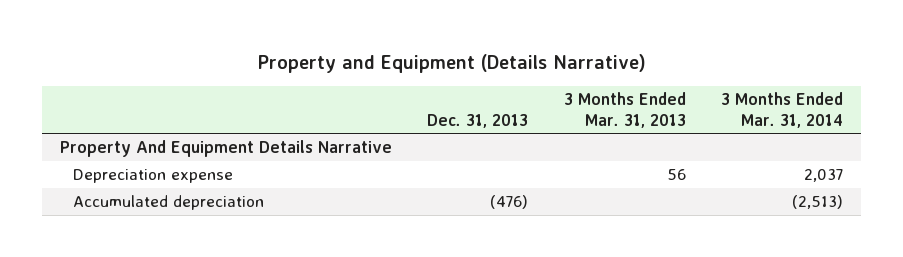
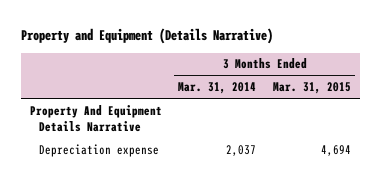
[427,113,529,128] Dec. 31, 2013 -> none
[563,92,686,128] 3 Months Ended Mar. 31, 2013 -> none
none -> [273,82,352,95] Mar. 31, 2015
[72,195,264,211] Accumulated depreciation -> none

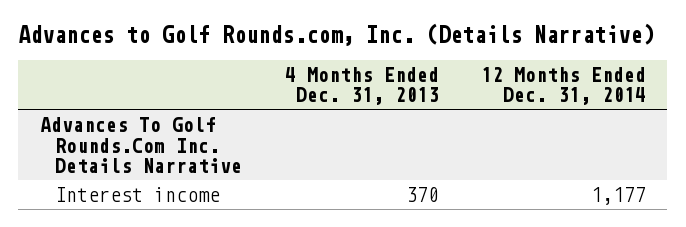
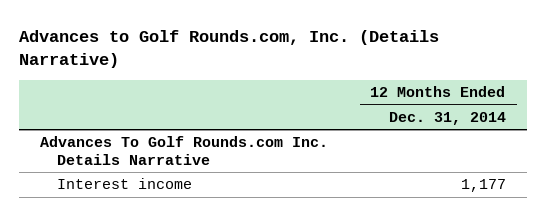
[284,66,439,106] 4 Months Ended Dec. 31, 2013 -> none
[39,117,242,174] Advances To Golf Rounds.Com Inc. Details Narrative -> [40,136,329,166] Advances To Golf Rounds.com Inc. Details Narrative

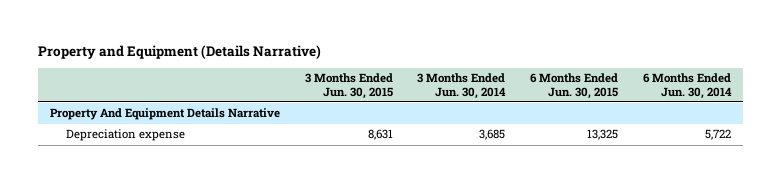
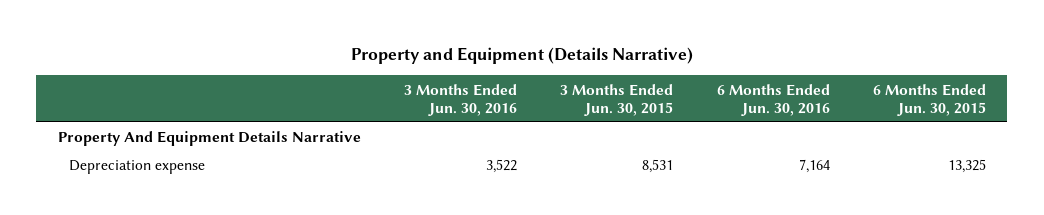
[417,73,507,99] 3 Months Ended Jun. 30, 2014 -> none
[642,73,732,99] 6 Months Ended Jun. 30, 2014 -> none
none -> [404,83,518,116] 3 Months Ended Jun. 30, 2016
none -> [716,83,830,116] 6 Months Ended Jun. 30, 2016
[367,129,393,141] 8,631 -> [642,159,674,174] 8,531

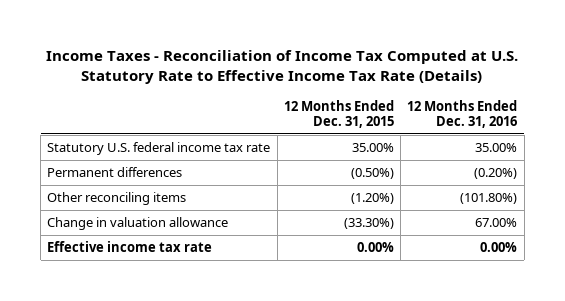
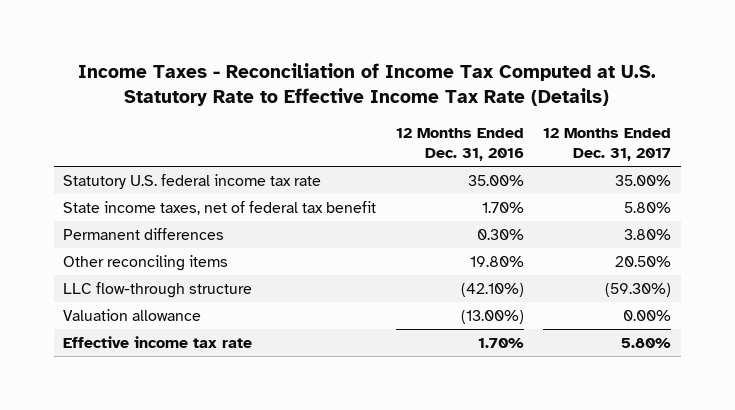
[283,99,394,128] 12 Months Ended Dec. 31, 2015 -> none
none -> [543,127,672,162] 12 Months Ended Dec. 31, 2017
none -> [63,200,377,215] State income taxes, net of federal tax benefit
[474,168,518,180] (0.20%) -> [476,228,524,240] 0.30%
[460,193,518,205] (101.80%) -> [469,255,524,267] 19.80%
none -> [63,281,253,298] LLC flow-through structure
[47,217,229,231] Change in valuation allowance -> [63,308,202,321] Valuation allowance
[475,218,518,228] 67.00% -> [460,309,524,324] (13.00%)
[480,242,518,253] 0.00% -> [477,337,524,348] 1.70%

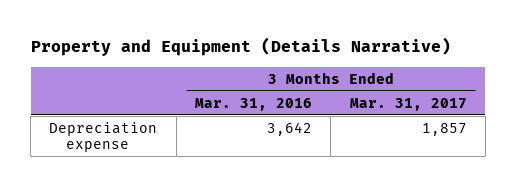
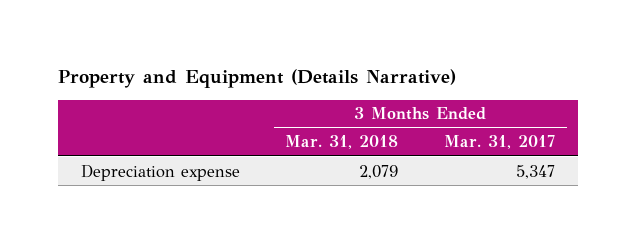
[194,97,312,111] Mar. 31, 2016 -> none
none -> [285,135,399,150] Mar. 31, 2018
[421,123,467,137] 1,857 -> [516,164,556,179] 5,347

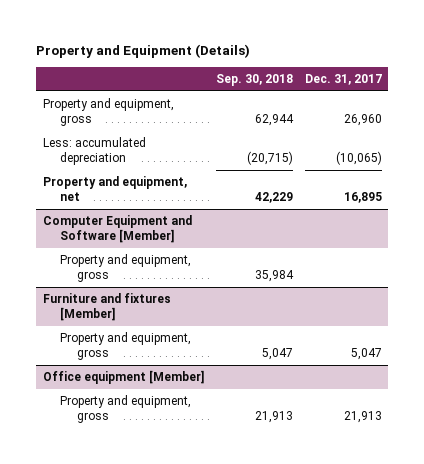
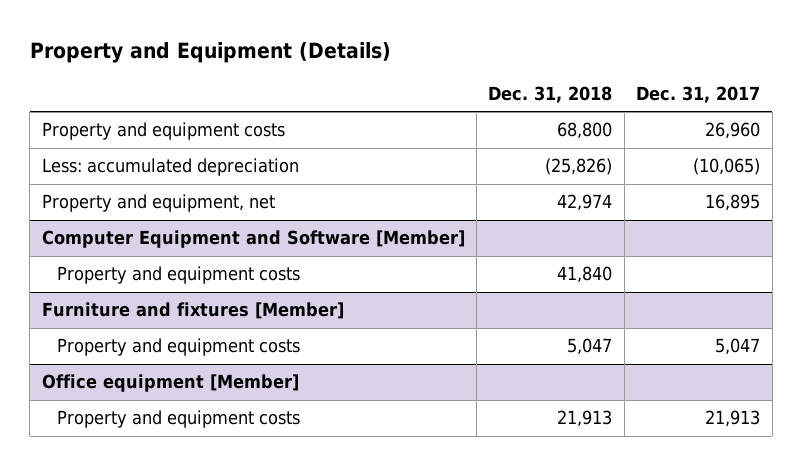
[215,73,293,86] Sep. 30, 2018 -> none
none -> [488,85,613,103] Dec. 31, 2018
[42,98,174,126] Property and equipment, gross -> [41,122,285,141] Property and equipment costs
[59,254,191,282] Property and equipment, gross -> [56,266,300,285] Property and equipment costs
[59,332,191,360] Property and equipment, gross -> [56,338,300,357] Property and equipment costs
[59,395,191,423] Property and equipment, gross -> [56,410,300,429] Property and equipment costs

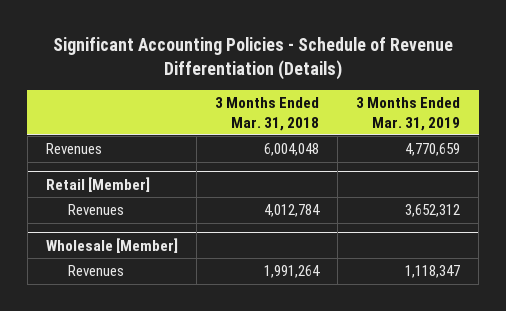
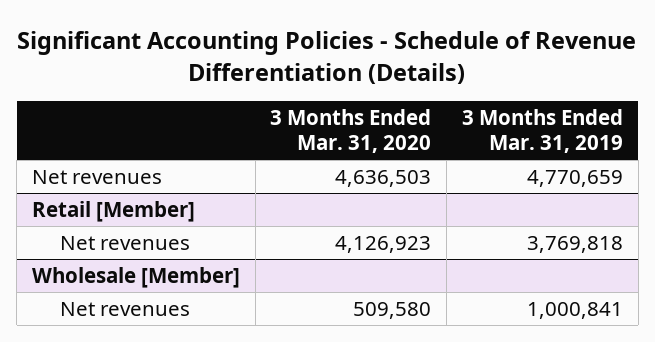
[214,97,319,131] 3 Months Ended Mar. 31, 2018 -> none
none -> [270,108,432,154] 3 Months Ended Mar. 31, 2020
[45,143,102,155] Revenues -> [31,169,162,184] Net revenues
[67,204,124,216] Revenues -> [60,235,191,250] Net revenues
[405,204,461,218] 3,652,312 -> [526,235,623,253] 3,769,818
[67,265,124,277] Revenues -> [60,301,191,316] Net revenues
[405,265,461,279] 1,118,347 -> [526,301,623,319] 1,000,841

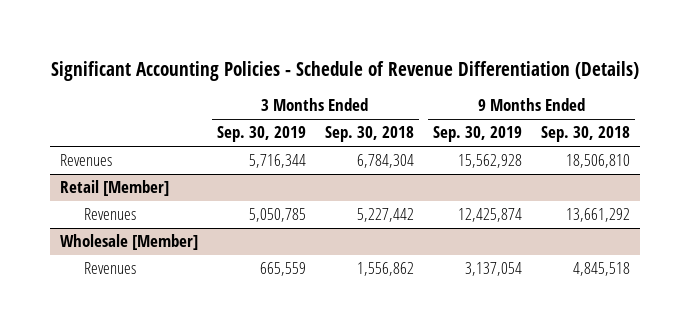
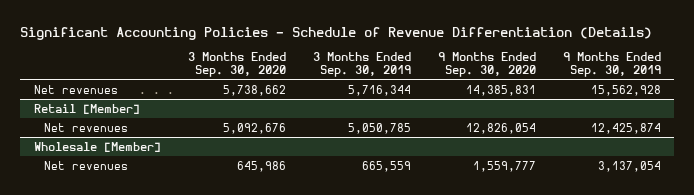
[324,126,414,143] Sep. 30, 2018 -> none
[541,126,631,143] Sep. 30, 2018 -> none
none -> [187,52,286,77] 3 Months Ended Sep. 30, 2020
none -> [437,52,536,77] 9 Months Ended Sep. 30, 2020
[59,154,112,167] Revenues -> [33,84,118,94] Net revenues
[83,208,136,221] Revenues -> [44,122,129,132] Net revenues
[83,262,136,275] Revenues -> [44,160,129,170] Net revenues

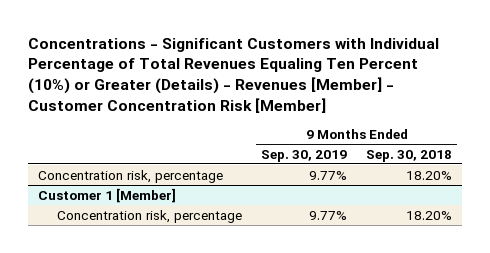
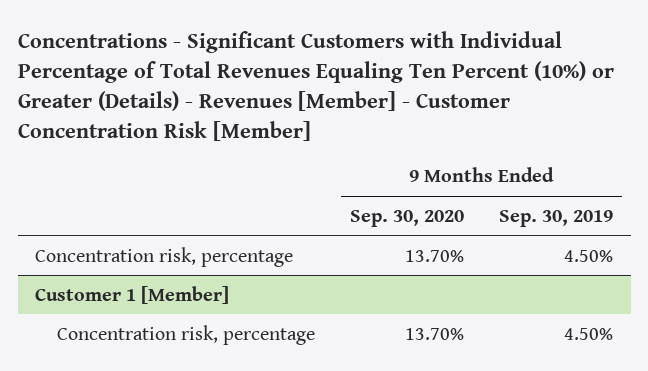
[366,149,453,162] Sep. 30, 2018 -> none
none -> [349,209,464,227] Sep. 30, 2020
[308,170,347,180] 9.77% -> [563,249,613,262] 4.50%
[308,210,347,220] 9.77% -> [563,327,613,340] 4.50%

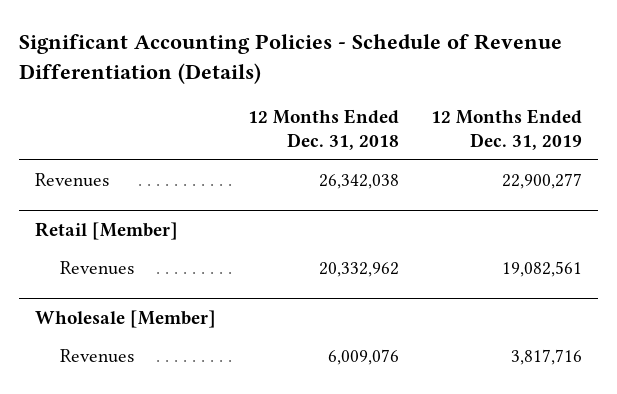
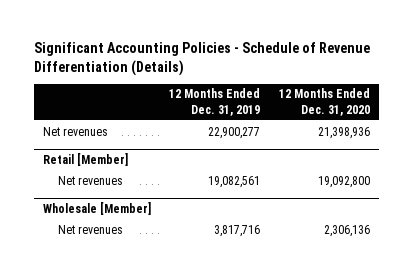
[248,109,400,150] 12 Months Ended Dec. 31, 2018 -> none
none -> [279,88,371,116] 12 Months Ended Dec. 31, 2020
[35,173,110,188] Revenues -> [42,126,108,136] Net revenues
[60,261,135,276] Revenues -> [58,175,124,185] Net revenues
[60,349,135,364] Revenues -> [58,224,124,234] Net revenues

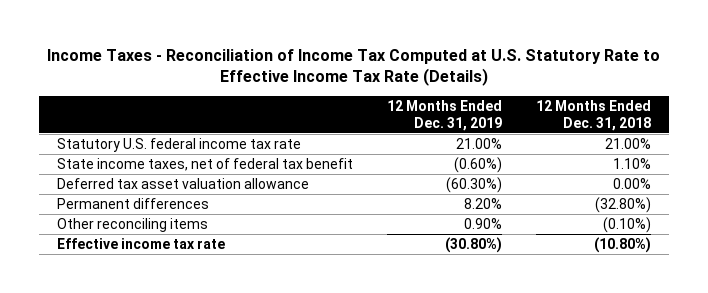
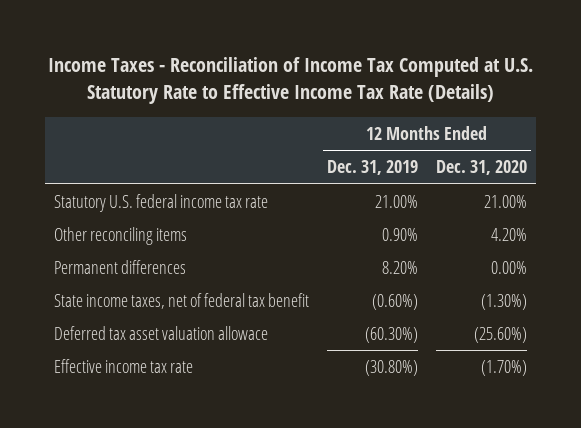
[536,100,652,131] 12 Months Ended Dec. 31, 2018 -> none
none -> [435,160,527,176] Dec. 31, 2020
[56,178,309,190] Deferred tax asset valuation allowance -> none
[56,198,209,210] Permanent differences -> [54,259,187,274] Permanent differences
[56,158,353,172] State income taxes, net of federal tax benefit -> [54,292,310,309] State income taxes, net of federal tax benefit
none -> [54,325,269,340] Deferred tax asset valuation allowace

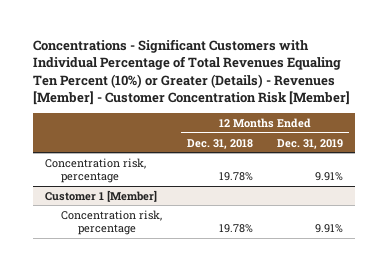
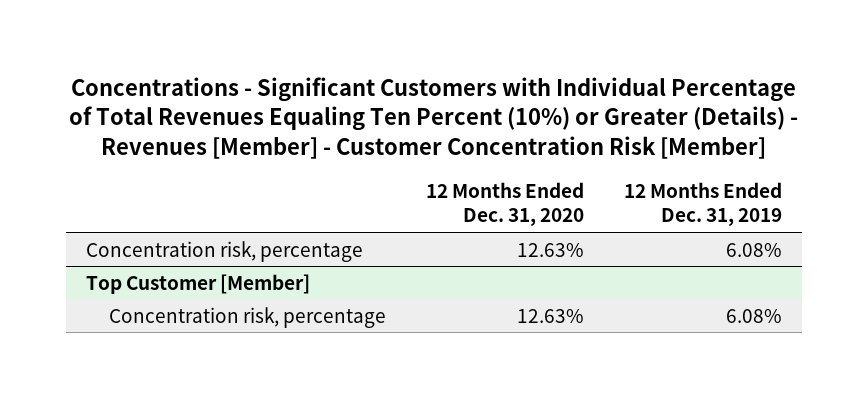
[186,138,253,149] Dec. 31, 2018 -> none
none -> [425,181,584,227] 12 Months Ended Dec. 31, 2020
[315,172,344,182] 9.91% -> [725,242,782,257] 6.08%
[44,189,157,202] Customer 1 [Member] -> [86,273,311,294] Top Customer [Member]
[315,224,344,234] 9.91% -> [725,308,782,323] 6.08%

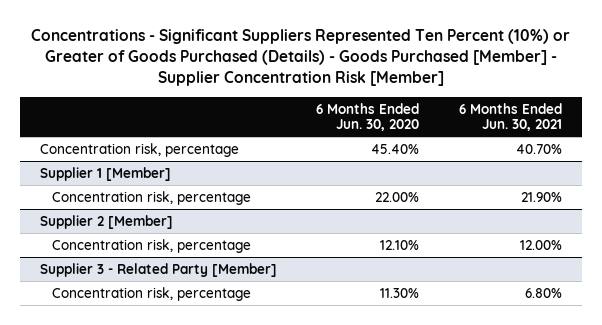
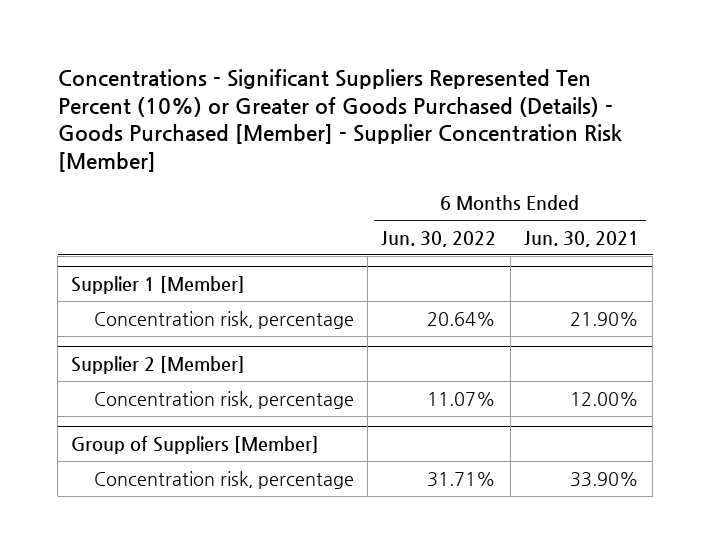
[316,102,420,132] 6 Months Ended Jun. 30, 2020 -> none
none -> [381,230,497,247] Jun. 30, 2022
[40,142,240,157] Concentration risk, percentage -> none
[40,262,278,277] Supplier 3 - Related Party [Member] -> [71,435,320,454] Group of Suppliers [Member]
[524,287,562,298] 6.80% -> [570,471,640,487] 33.90%

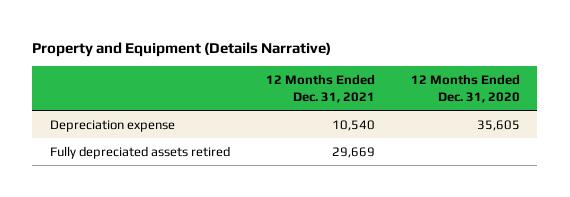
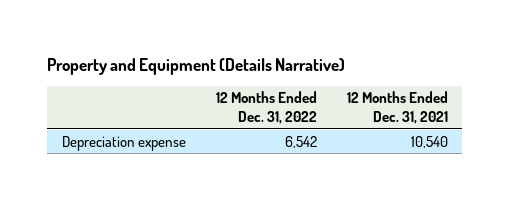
[410,73,520,103] 12 Months Ended Dec. 31, 2020 -> none
none -> [215,90,317,125] 12 Months Ended Dec. 31, 2022
[50,145,231,159] Fully depreciated assets retired -> none

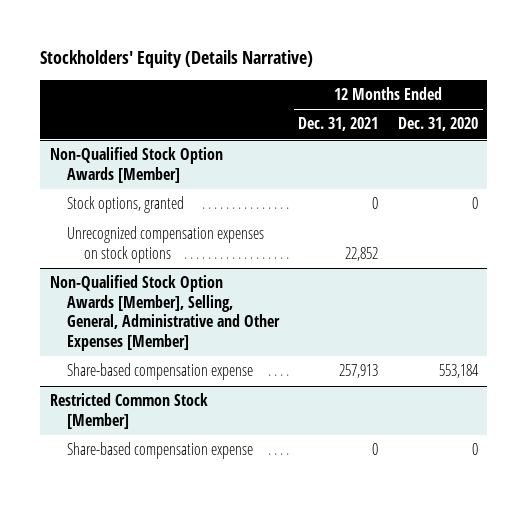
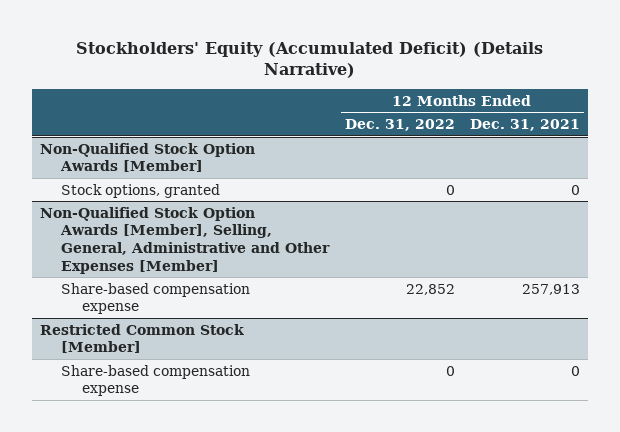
[40,50,314,69] Stockholders' Equity (Details Narrative) -> [75,41,543,79] Stockholders' Equity (Accumulated Deficit) (Details Narrative)
[397,117,478,132] Dec. 31, 2020 -> none
none -> [344,119,455,132] Dec. 31, 2022
[67,226,265,263] Unrecognized compensation expenses on stock options -> none

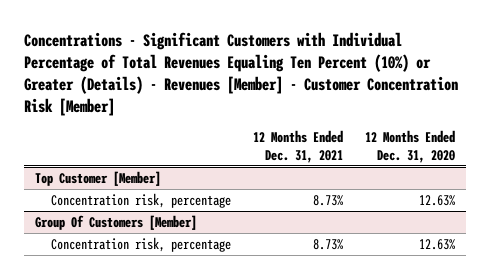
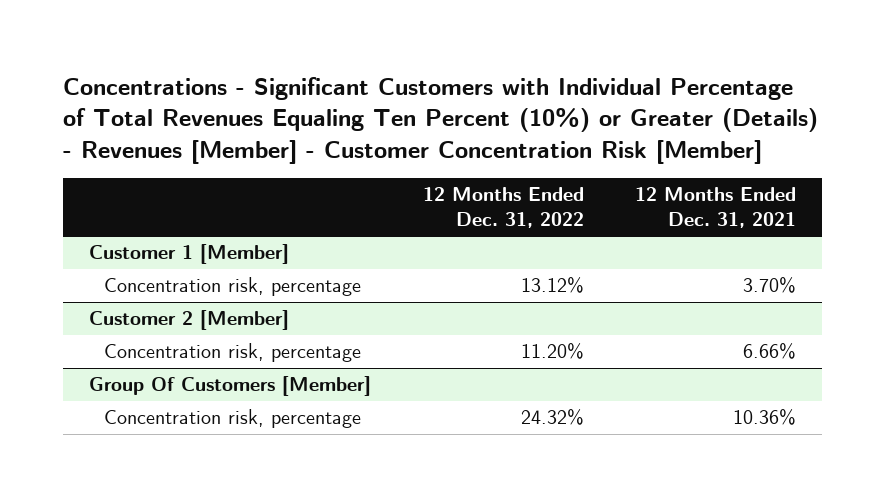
[365,130,456,164] 12 Months Ended Dec. 31, 2020 -> none
none -> [422,187,584,229] 12 Months Ended Dec. 31, 2022
[35,170,162,186] Top Customer [Member] -> [89,244,290,265] Customer 1 [Member]
[313,194,344,206] 8.73% -> [743,277,797,294] 3.70%
none -> [89,310,290,331] Customer 2 [Member]
none -> [104,343,362,363] Concentration risk, percentage
[313,238,344,250] 8.73% -> [733,409,797,426] 10.36%

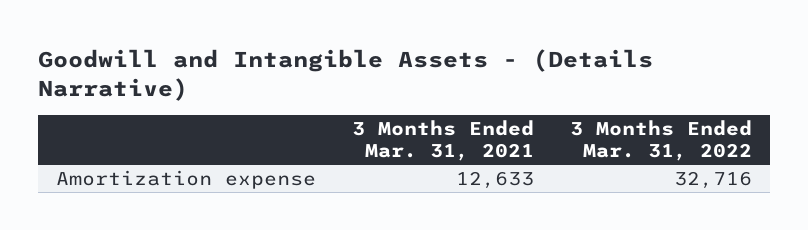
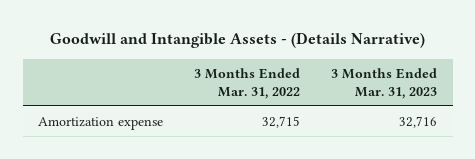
[351,120,534,162] 3 Months Ended Mar. 31, 2021 -> none
none -> [331,67,438,99] 3 Months Ended Mar. 31, 2023
[673,171,752,190] 32,716 -> [262,116,301,129] 32,715

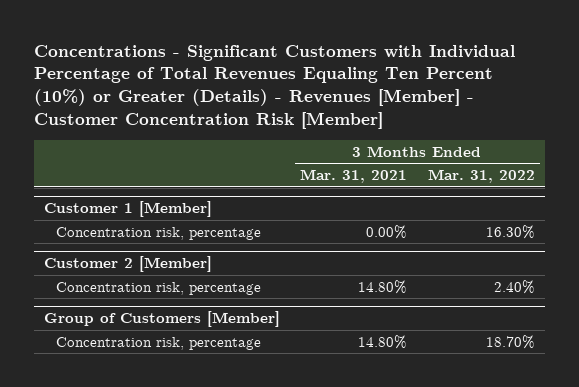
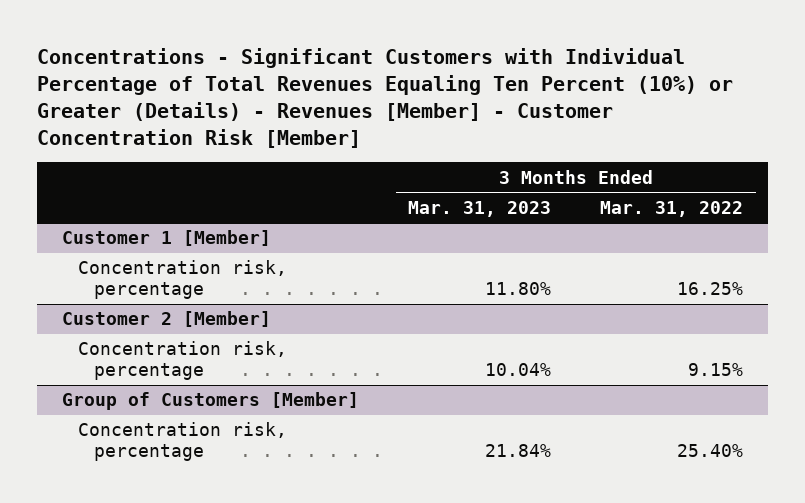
[300,169,408,184] Mar. 31, 2021 -> none
none -> [408,200,552,217] Mar. 31, 2023
[485,224,535,239] 16.30% -> [677,282,744,296] 16.25%
[493,279,535,294] 2.40% -> [688,363,744,377] 9.15%
[485,334,535,349] 18.70% -> [677,444,744,458] 25.40%

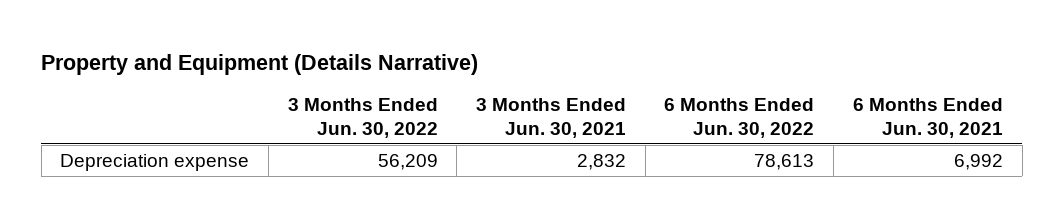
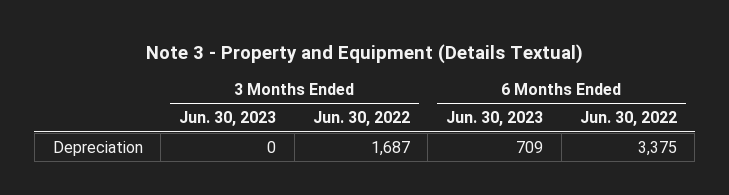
[41,54,479,76] Property and Equipment (Details Narrative) -> [145,44,583,65] Note 3 - Property and Equipment (Details Textual)
[476,98,627,138] 3 Months Ended Jun. 30, 2021 -> none
[852,98,1003,138] 6 Months Ended Jun. 30, 2021 -> none
none -> [179,111,277,127] Jun. 30, 2023
none -> [446,111,544,127] Jun. 30, 2023
[60,154,250,172] Depreciation expense -> [52,140,143,156] Depreciation
[377,154,438,171] 56,209 -> [370,140,410,156] 1,687
[754,154,815,171] 78,613 -> [637,140,677,156] 3,375

